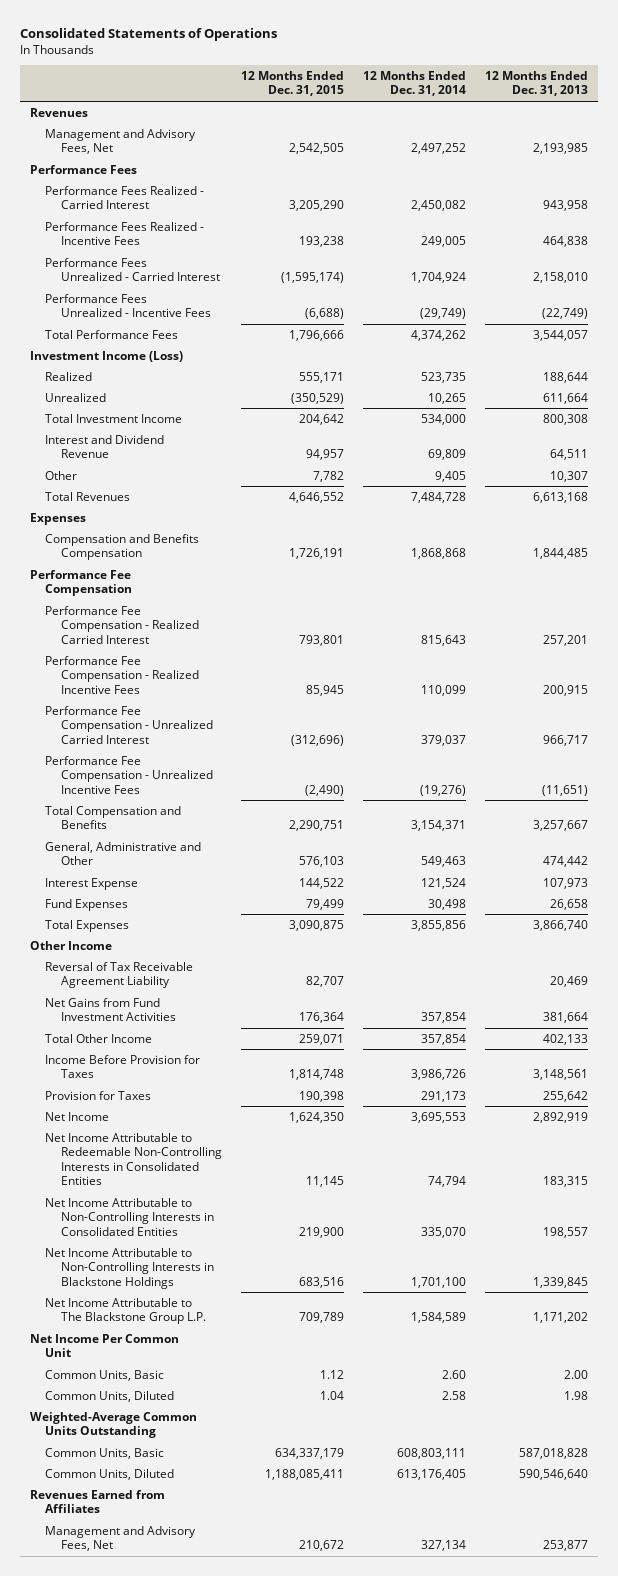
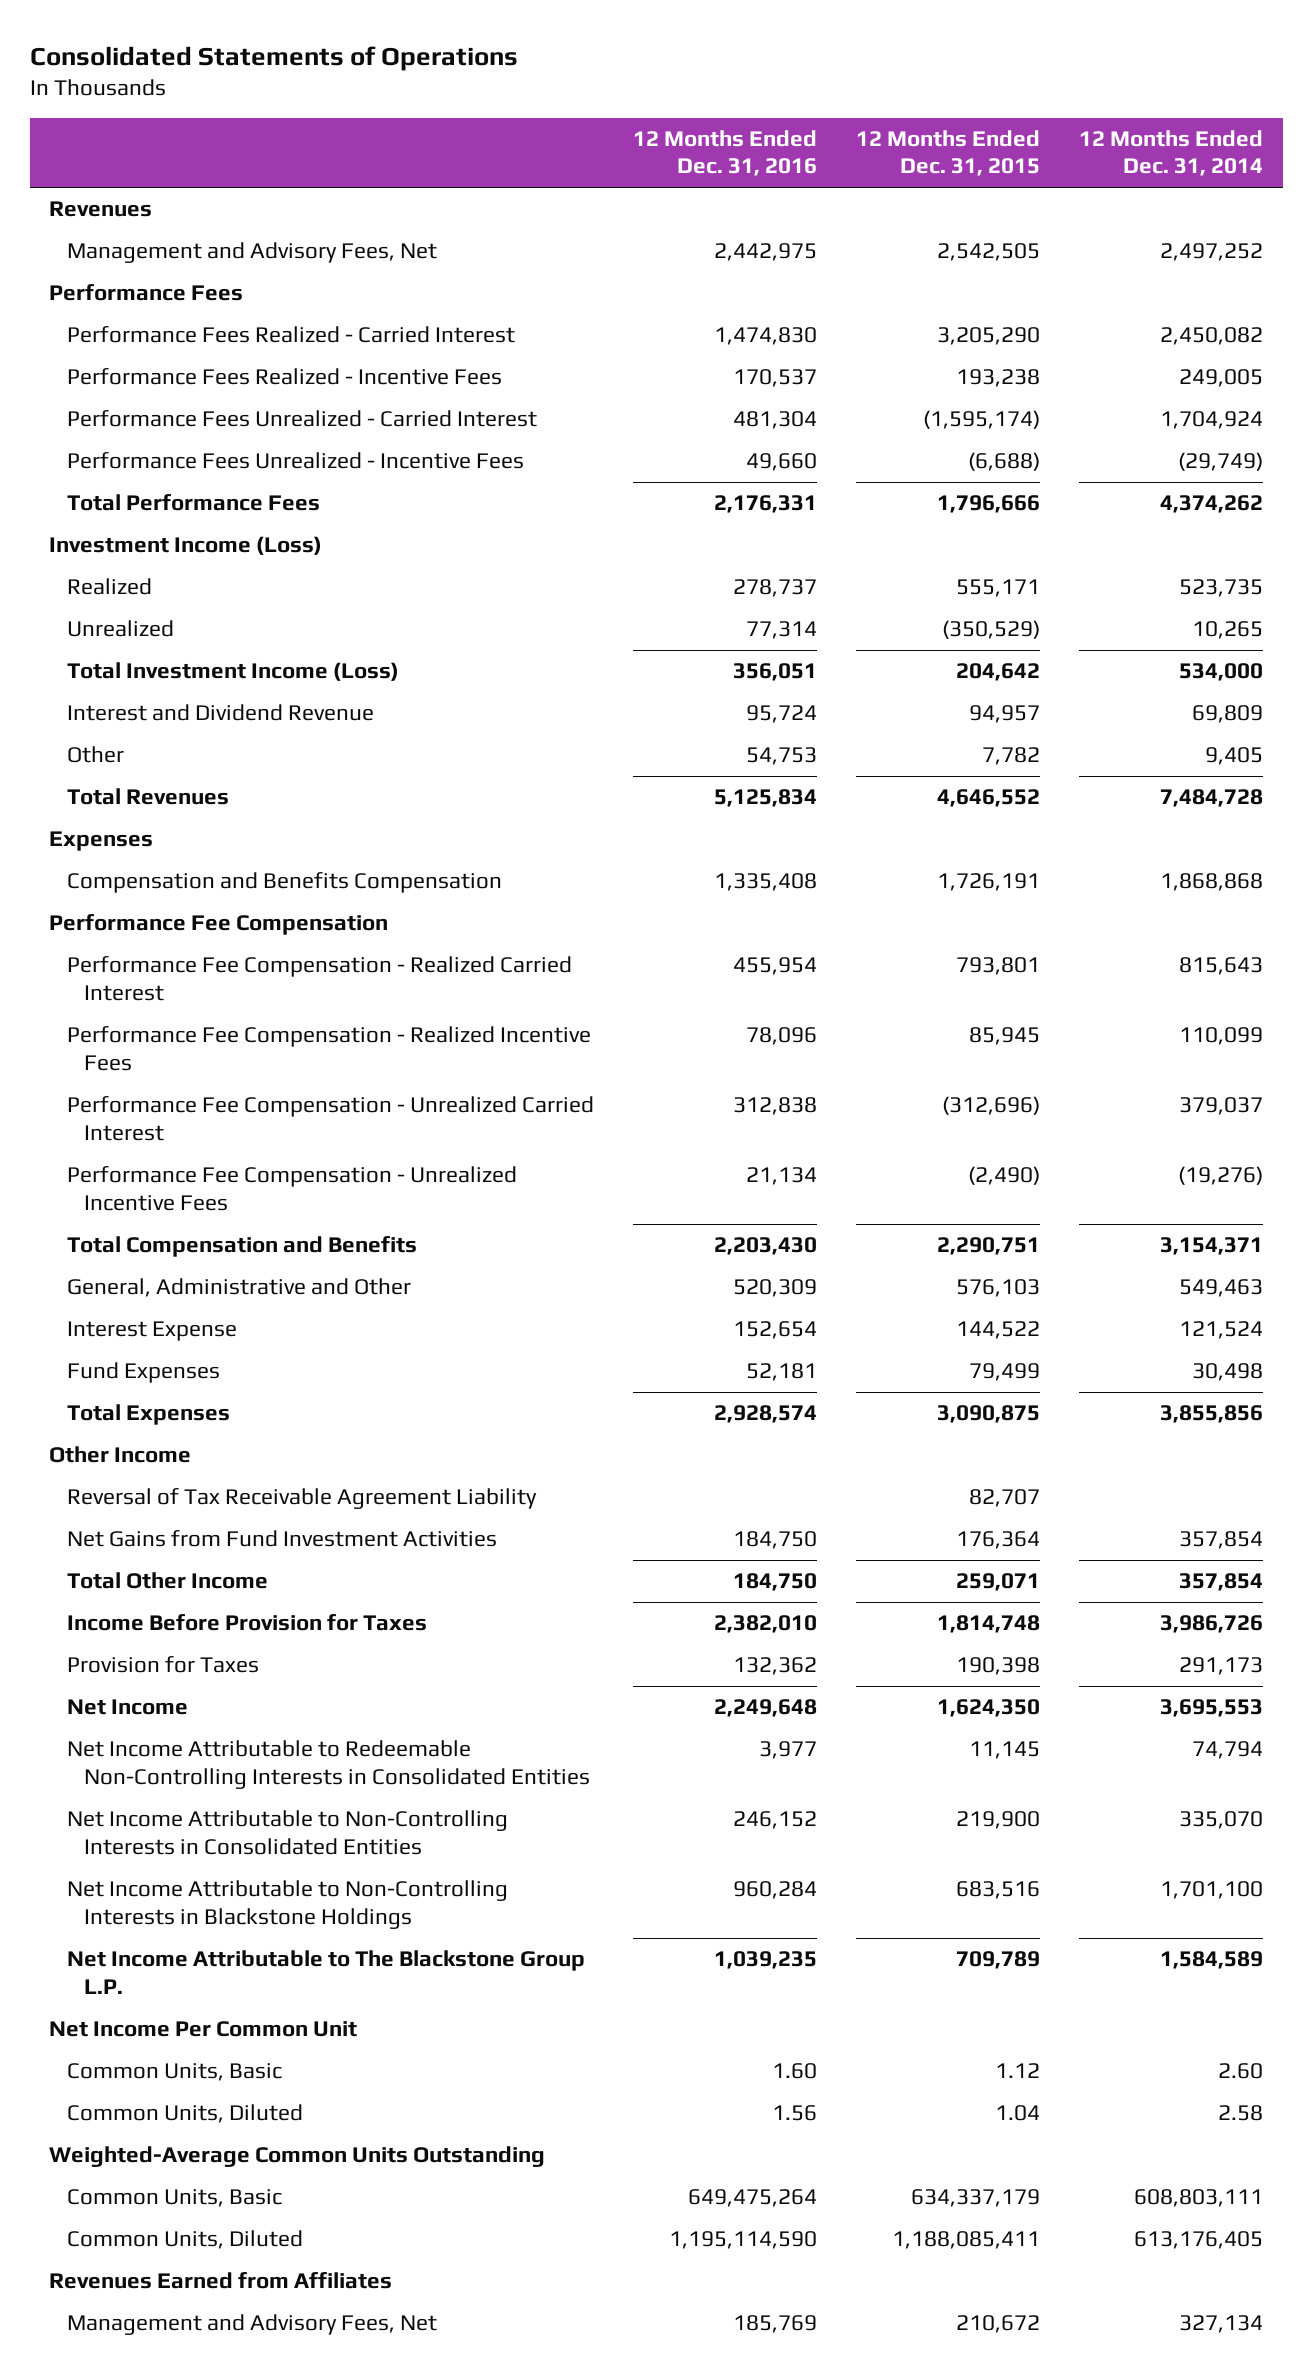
[485,70,589,97] 12 Months Ended Dec. 31, 2013 -> none
none -> [632,130,817,177] 12 Months Ended Dec. 31, 2016
[45,413,183,423] Total Investment Income -> [66,662,399,682] Total Investment Income (Loss)

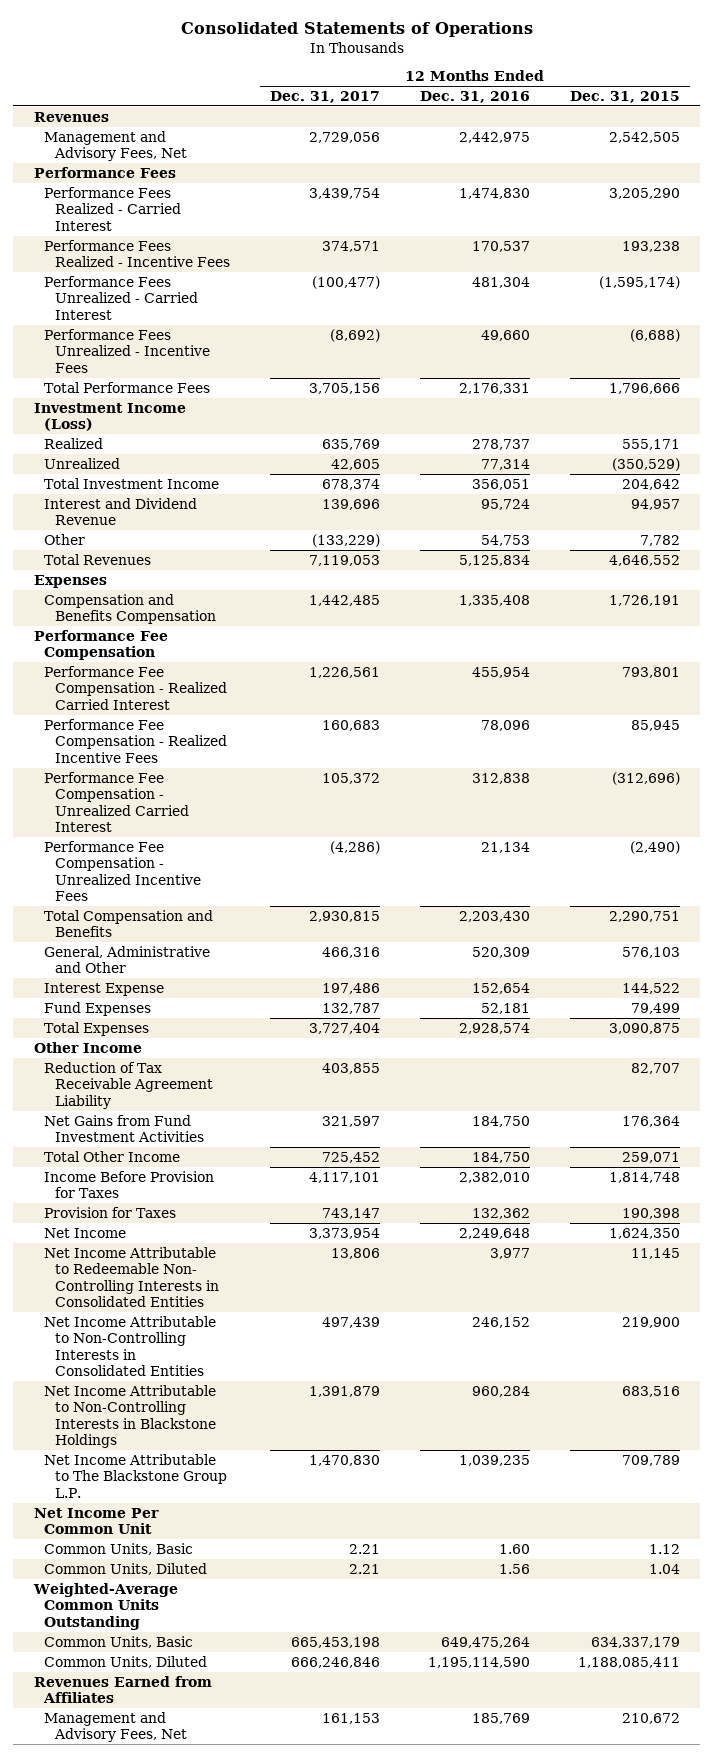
[1079,130,1264,177] 12 Months Ended Dec. 31, 2014 -> none
none -> [270,90,381,103] Dec. 31, 2017
[66,662,399,682] Total Investment Income (Loss) -> [44,477,220,489] Total Investment Income
[66,1488,537,1510] Reversal of Tax Receivable Agreement Liability -> [44,1061,214,1109] Reduction of Tax Receivable Agreement Liability
[66,1740,590,1789] Net Income Attributable to Redeemable Non-Controlling Interests in Consolidated Entities -> [44,1246,220,1308] Net Income Attributable to Redeemable Non- Controlling Interests in Consolidated Entities

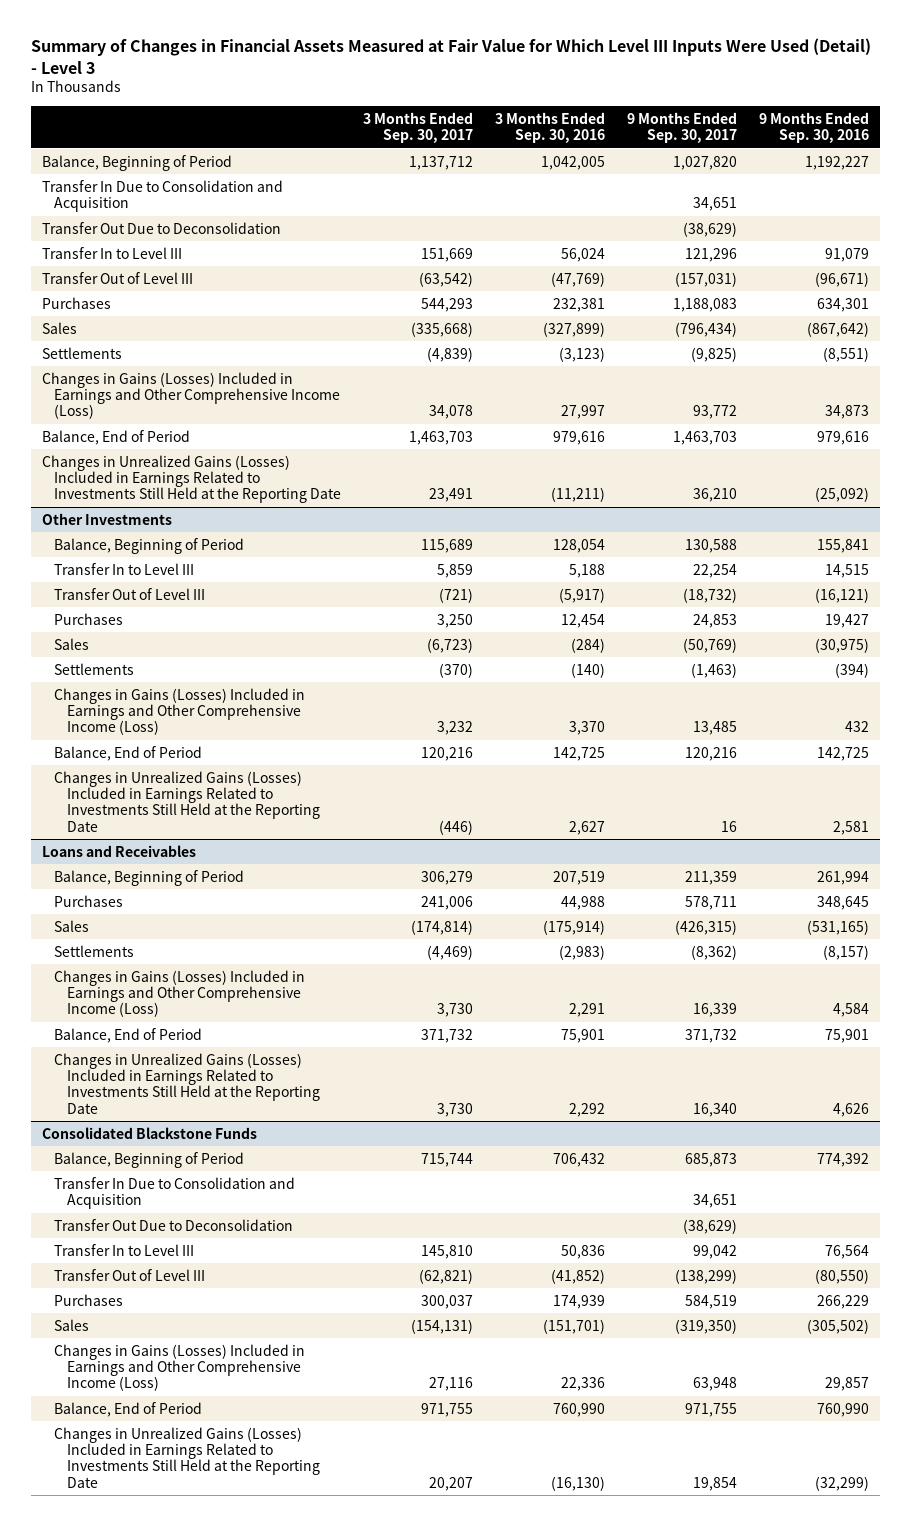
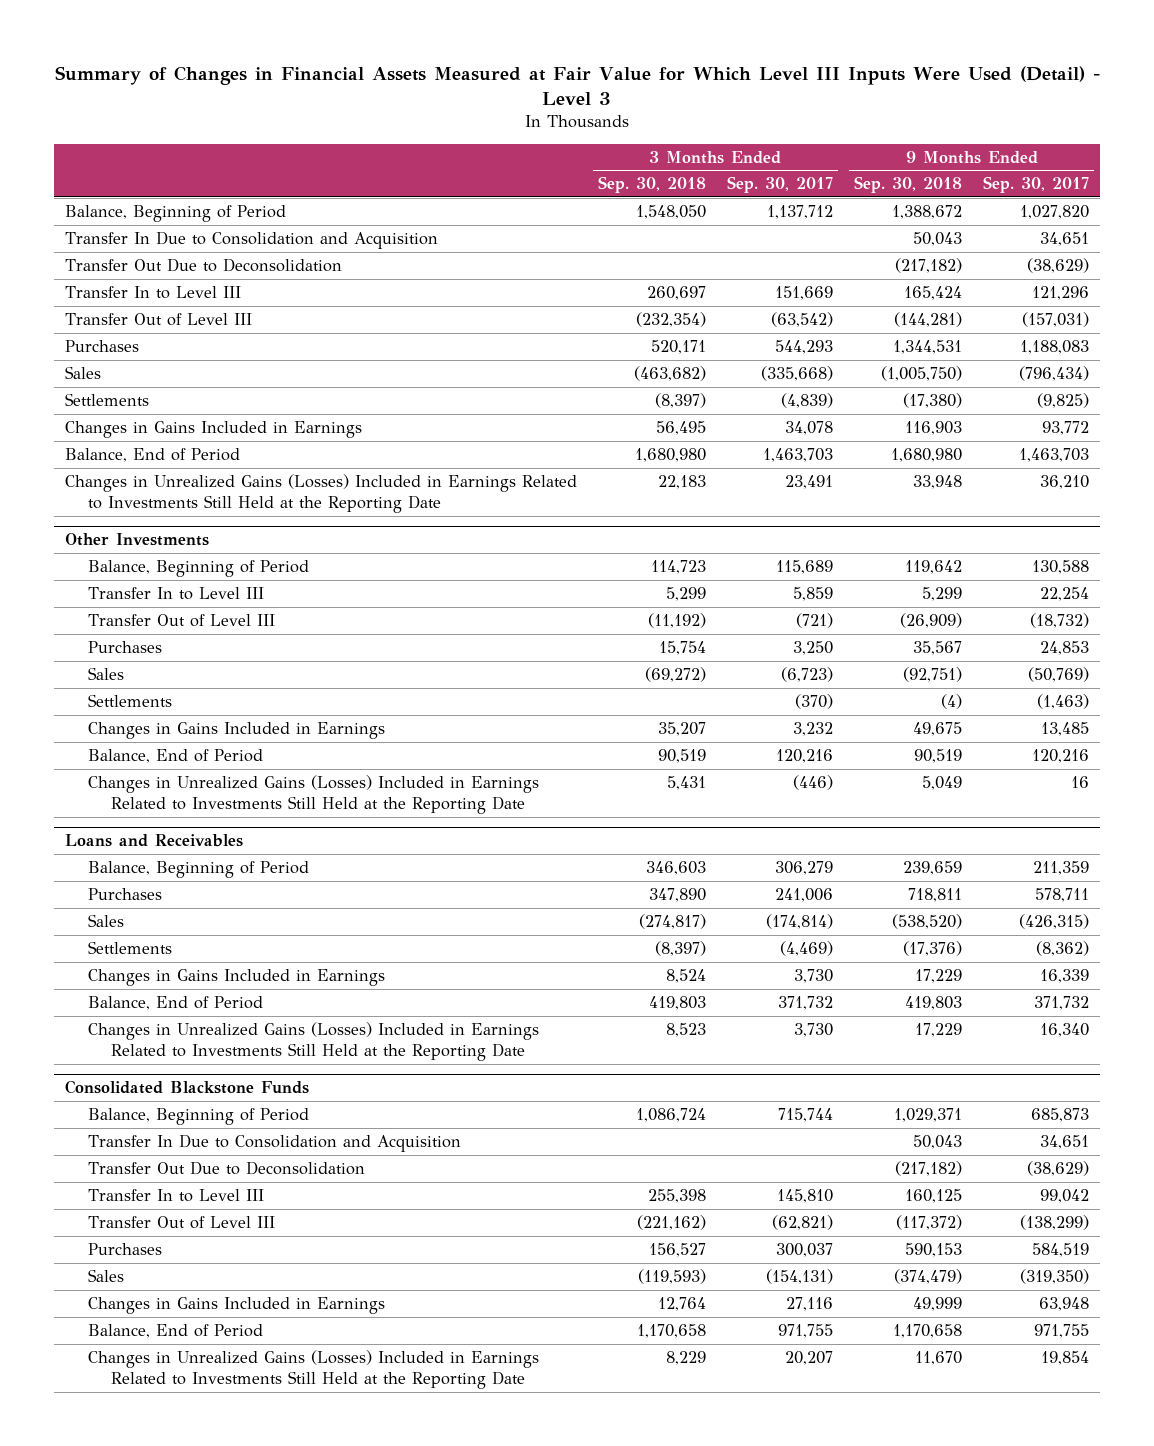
[495,111,606,144] 3 Months Ended Sep. 30, 2016 -> none
[759,111,870,144] 9 Months Ended Sep. 30, 2016 -> none
none -> [597,176,706,194] Sep. 30, 2018
none -> [854,176,963,194] Sep. 30, 2018
[41,371,341,420] Changes in Gains (Losses) Included in Earnings and Other Comprehensive Income (Loss) -> [64,420,362,438] Changes in Gains Included in Earnings
[54,687,306,736] Changes in Gains (Losses) Included in Earnings and Other Comprehensive Income (Loss) -> [88,721,386,739] Changes in Gains Included in Earnings
[54,969,306,1018] Changes in Gains (Losses) Included in Earnings and Other Comprehensive Income (Loss) -> [88,968,386,986] Changes in Gains Included in Earnings
[54,1343,306,1392] Changes in Gains (Losses) Included in Earnings and Other Comprehensive Income (Loss) -> [88,1296,386,1314] Changes in Gains Included in Earnings

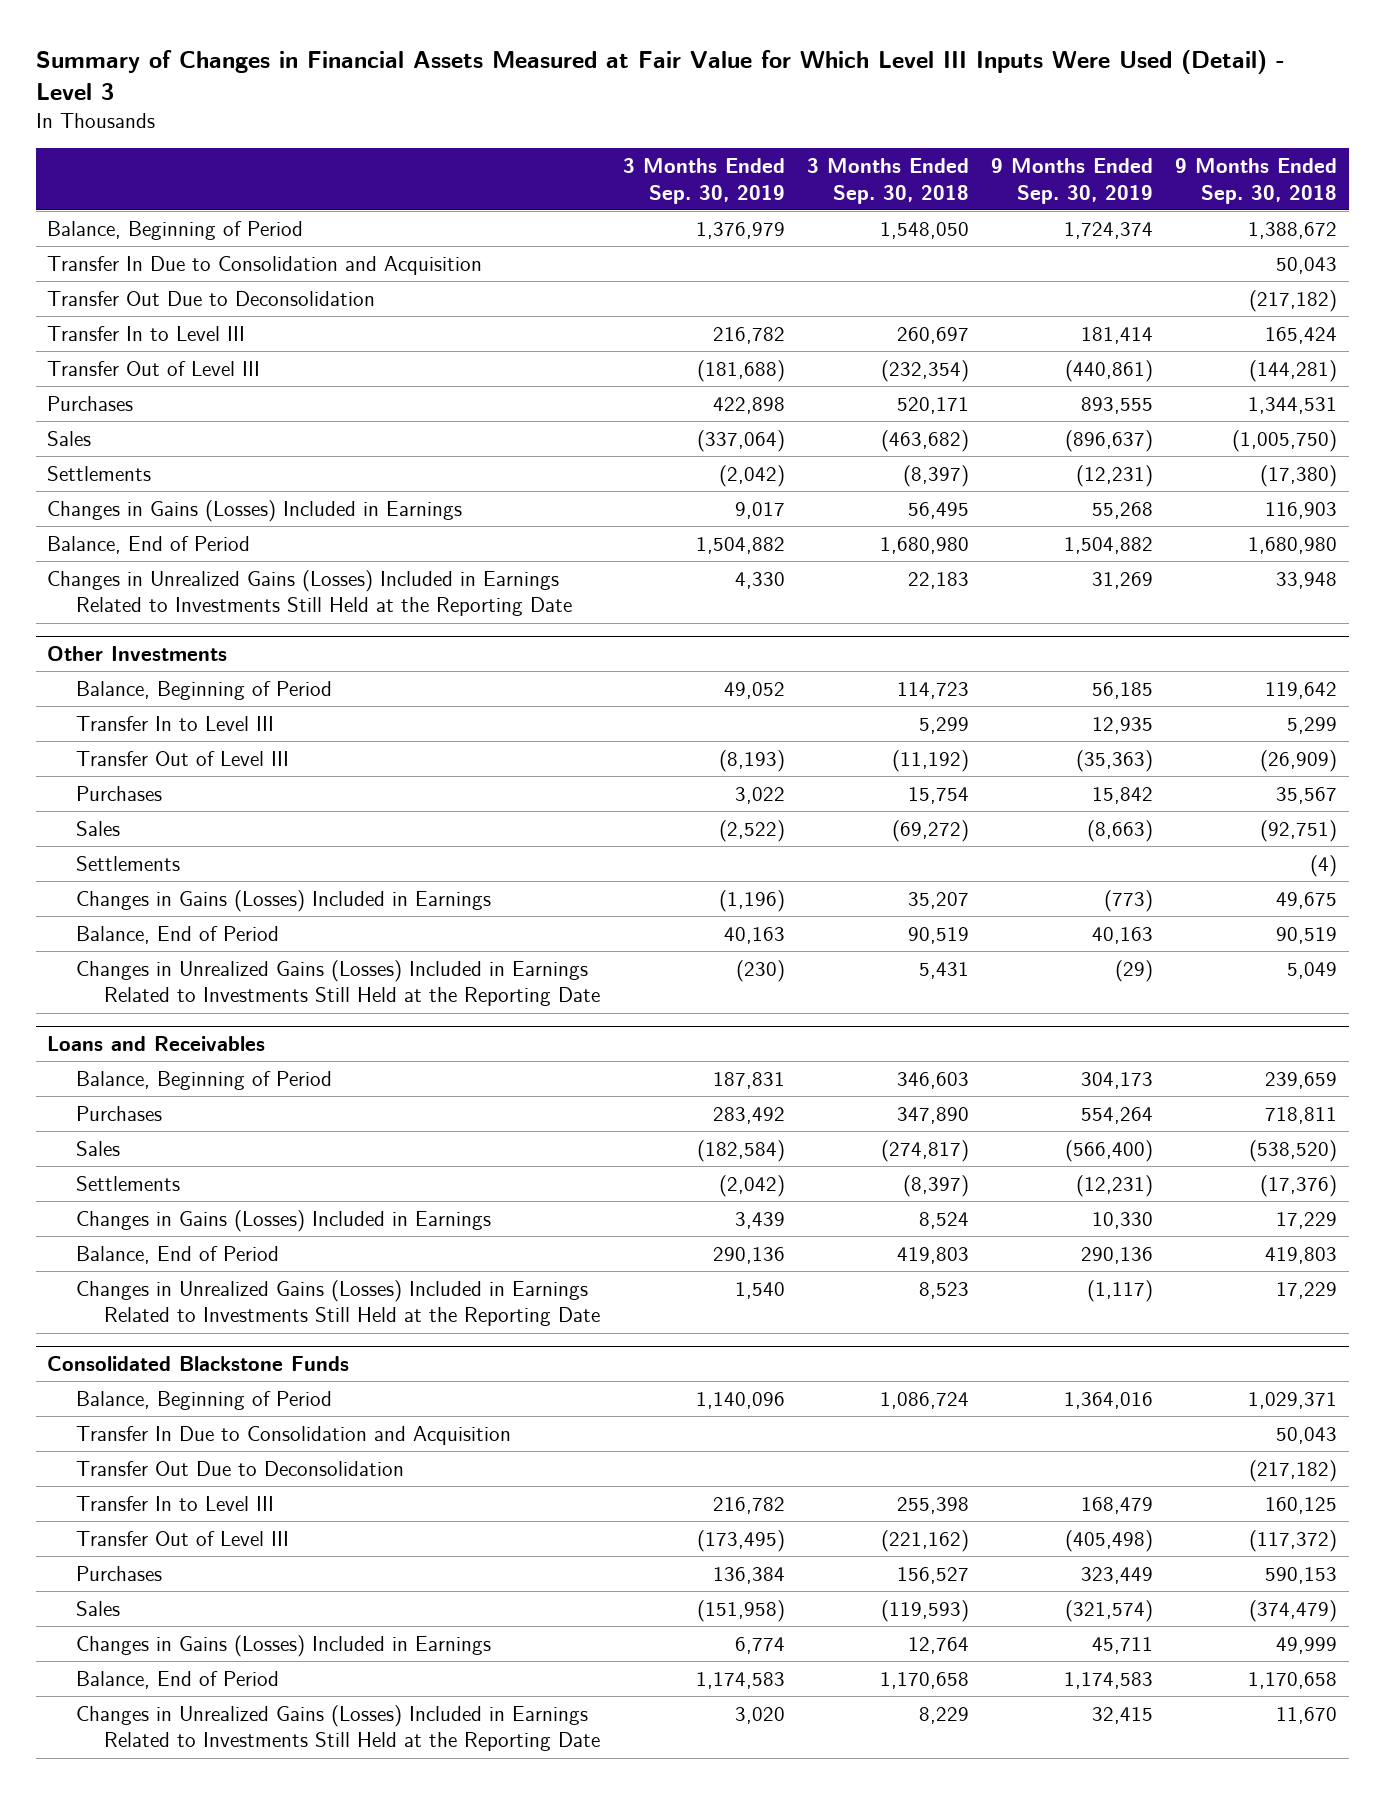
[726,176,833,194] Sep. 30, 2017 -> none
[983,176,1090,194] Sep. 30, 2017 -> none
none -> [622,158,785,204] 3 Months Ended Sep. 30, 2019
none -> [991,158,1154,204] 9 Months Ended Sep. 30, 2019
[64,420,362,438] Changes in Gains Included in Earnings -> [46,499,462,522] Changes in Gains (Losses) Included in Earnings
[88,721,386,739] Changes in Gains Included in Earnings -> [75,889,491,912] Changes in Gains (Losses) Included in Earnings
[88,968,386,986] Changes in Gains Included in Earnings -> [75,1209,491,1232] Changes in Gains (Losses) Included in Earnings
[88,1296,386,1314] Changes in Gains Included in Earnings -> [75,1634,491,1657] Changes in Gains (Losses) Included in Earnings

